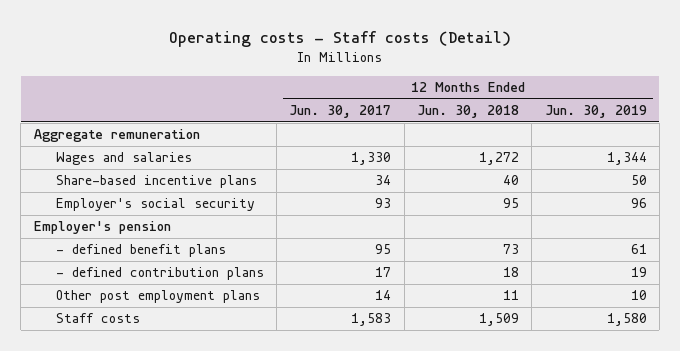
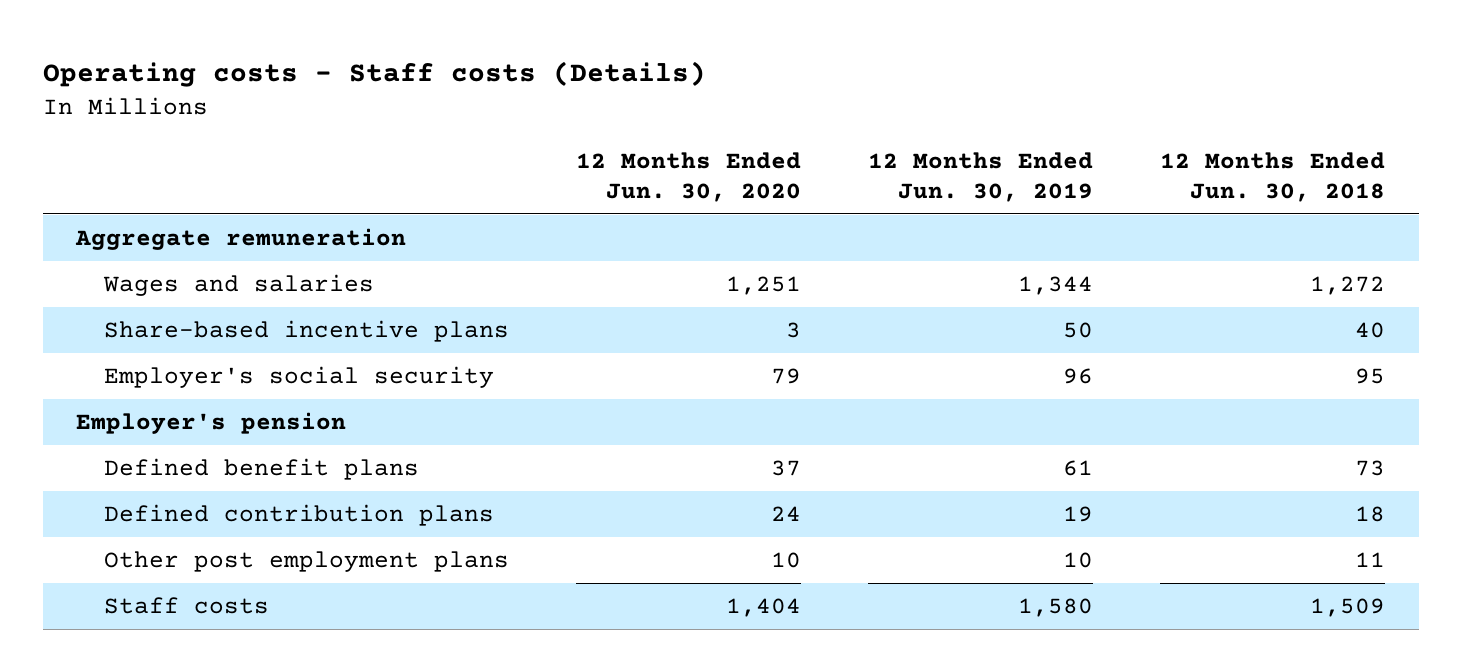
[169,30,512,47] Operating costs - Staff costs (Detail) -> [42,60,706,87] Operating costs - Staff costs (Details)
[289,104,392,118] Jun. 30, 2017 -> none
none -> [576,152,802,202] 12 Months Ended Jun. 30, 2020
[55,244,226,258] - defined benefit plans -> [104,458,420,481] Defined benefit plans
[55,267,264,281] - defined contribution plans -> [104,504,495,527] Defined contribution plans

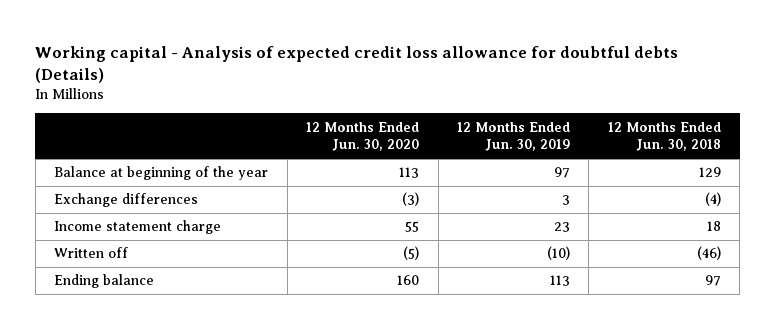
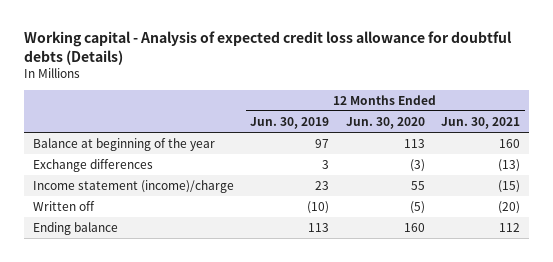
[607,121,721,152] 12 Months Ended Jun. 30, 2018 -> none
none -> [441,116,521,129] Jun. 30, 2021
[54,220,222,235] Income statement charge -> [32,180,234,194] Income statement (income)/charge

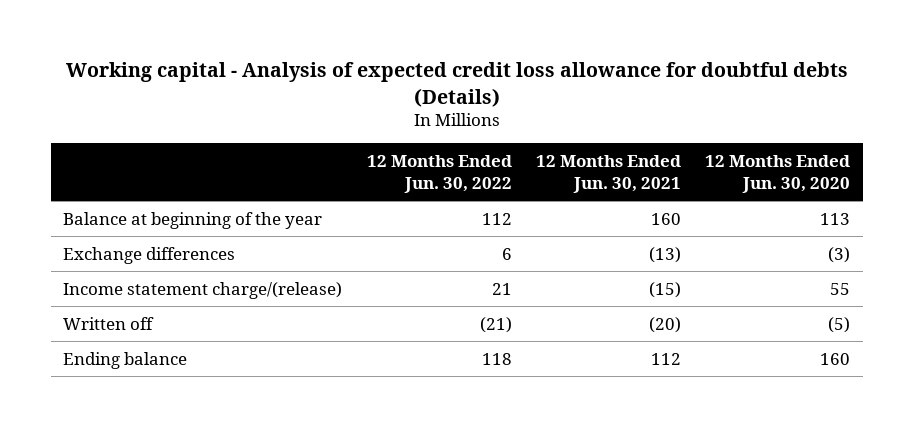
[250,116,330,129] Jun. 30, 2019 -> none
none -> [366,154,512,193] 12 Months Ended Jun. 30, 2022
[32,180,234,194] Income statement (income)/charge -> [63,281,343,299] Income statement charge/(release)

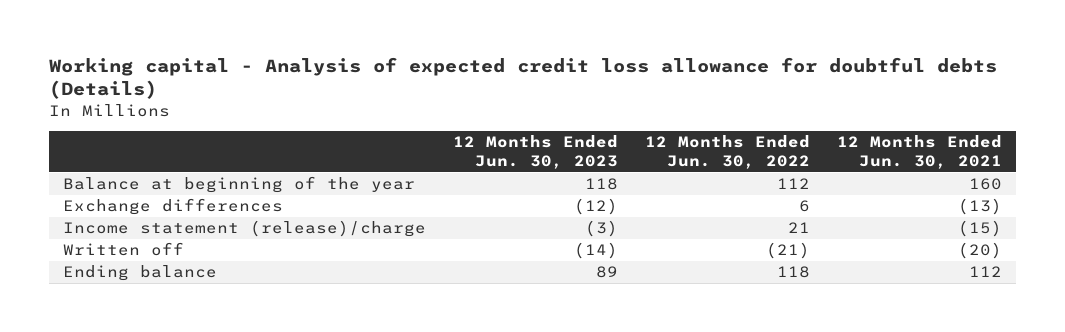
[705,154,851,193] 12 Months Ended Jun. 30, 2020 -> none
none -> [452,135,618,169] 12 Months Ended Jun. 30, 2023
[63,281,343,299] Income statement charge/(release) -> [62,220,426,238] Income statement (release)/charge

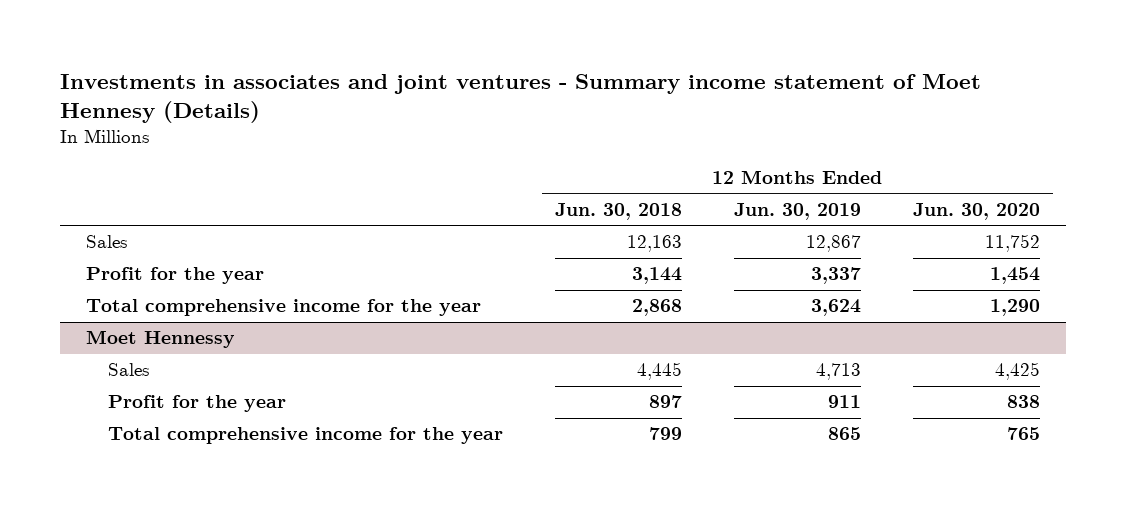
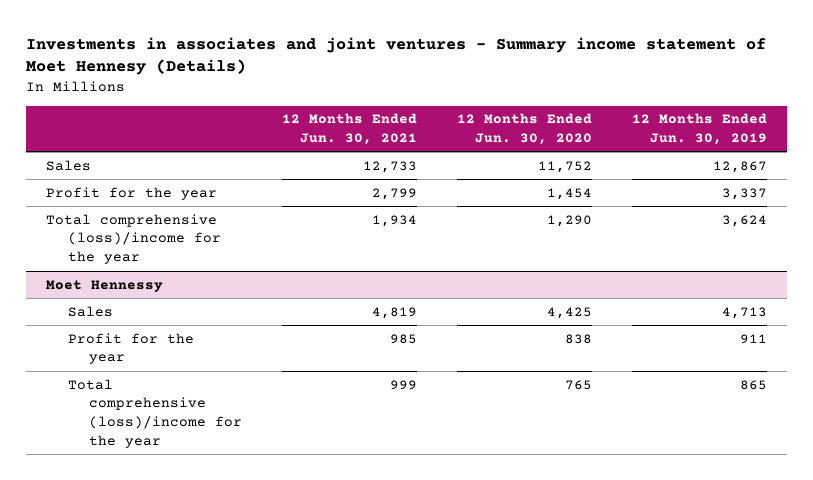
[554,202,682,220] Jun. 30, 2018 -> none
none -> [282,113,418,146] 12 Months Ended Jun. 30, 2021
[86,299,482,317] Total comprehensive income for the year -> [46,213,221,265] Total comprehensive (loss)/income for the year
[107,427,503,445] Total comprehensive income for the year -> [67,378,243,448] Total comprehensive (loss)/income for the year

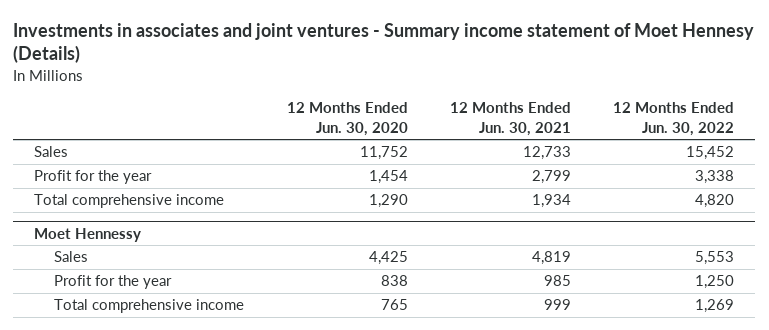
[632,113,768,146] 12 Months Ended Jun. 30, 2019 -> none
none -> [613,102,735,136] 12 Months Ended Jun. 30, 2022
[46,213,221,265] Total comprehensive (loss)/income for the year -> [34,194,225,209] Total comprehensive income
[67,378,243,448] Total comprehensive (loss)/income for the year -> [54,299,245,314] Total comprehensive income

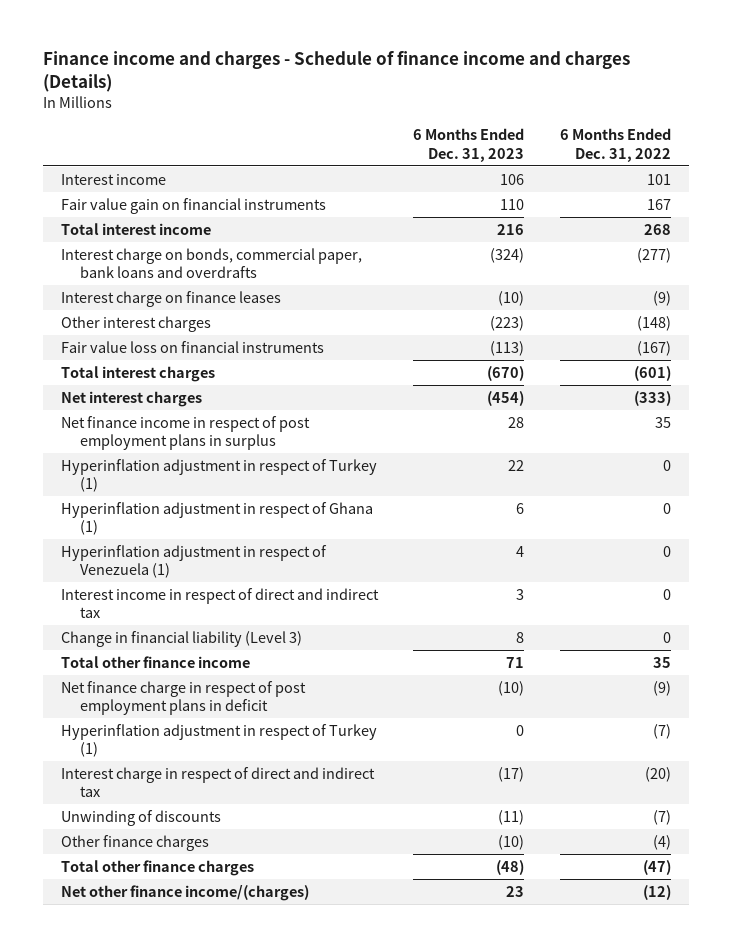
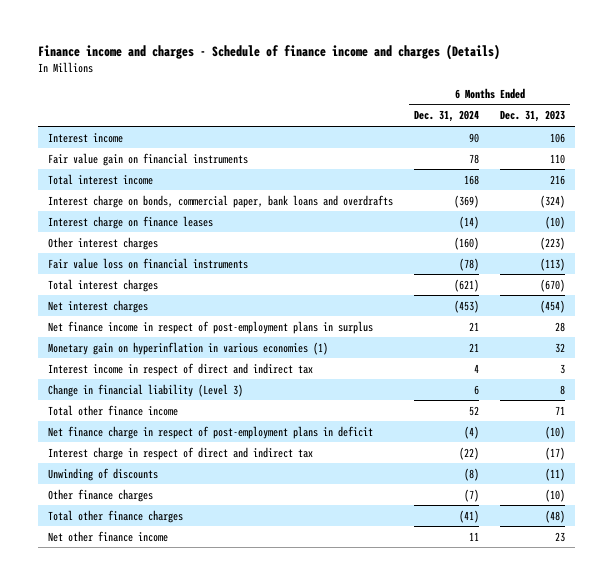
[559,128,671,162] 6 Months Ended Dec. 31, 2022 -> none
none -> [414,110,480,123] Dec. 31, 2024
[60,458,377,492] Hyperinflation adjustment in respect of Turkey (1) -> none
[60,501,373,535] Hyperinflation adjustment in respect of Ghana (1) -> none
[60,544,327,578] Hyperinflation adjustment in respect of Venezuela (1) -> none
[60,415,310,450] Net finance income in respect of post employment plans in surplus -> [48,320,374,334] Net finance income in respect of post-employment plans in surplus
none -> [48,341,329,355] Monetary gain on hyperinflation in various economies (1)
[60,723,377,757] Hyperinflation adjustment in respect of Turkey (1) -> none
[60,680,306,715] Net finance charge in respect of post employment plans in deficit -> [48,425,374,439] Net finance charge in respect of post-employment plans in deficit
[60,884,309,901] Net other finance income/(charges) -> [48,530,169,542] Net other finance income

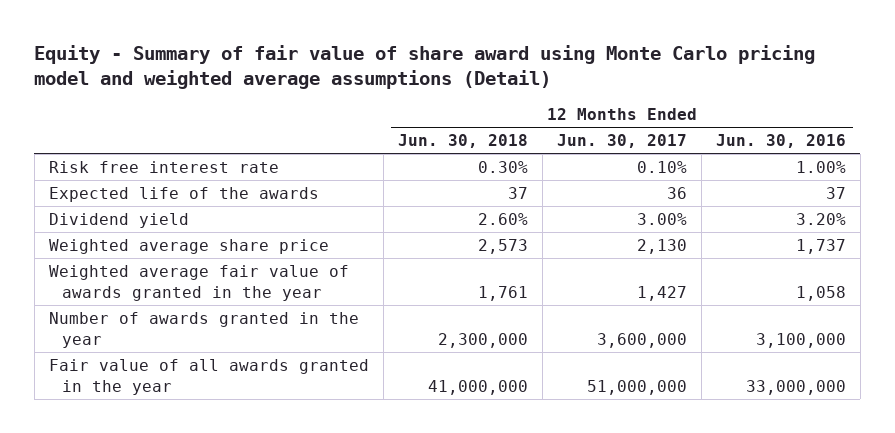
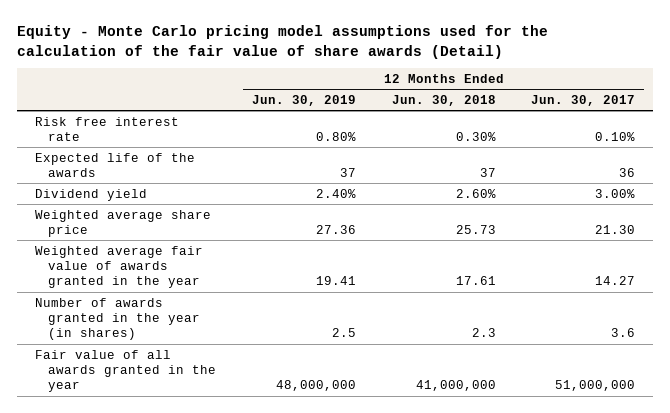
[34,44,816,89] Equity - Summary of fair value of share award using Monte Carlo pricing model and weighted average assumptions (Detail) -> [17,25,549,59] Equity - Monte Carlo pricing model assumptions used for the calculation of the fair value of share awards (Detail)
[715,134,846,149] Jun. 30, 2016 -> none
none -> [251,94,356,106] Jun. 30, 2019
[477,238,528,254] 2,573 -> [455,225,496,235] 25.73
[636,238,687,254] 2,130 -> [595,225,636,235] 21.30
[477,285,528,301] 1,761 -> [455,276,496,286] 17.61
[636,285,687,301] 1,427 -> [595,276,636,286] 14.27
[48,311,359,348] Number of awards granted in the year -> [34,297,201,341] Number of awards granted in the year (in shares)
[437,332,528,348] 2,300,000 -> [471,328,496,338] 2.3
[596,332,687,348] 3,600,000 -> [611,328,636,338] 3.6

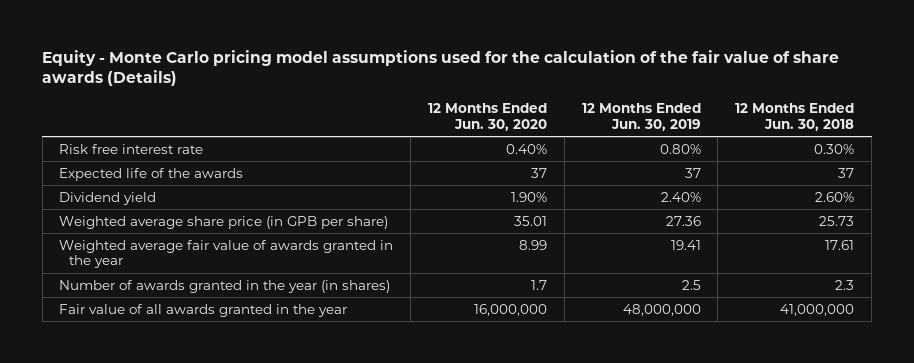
[17,25,549,59] Equity - Monte Carlo pricing model assumptions used for the calculation of the fair value of share awards (Detail) -> [42,49,840,87] Equity - Monte Carlo pricing model assumptions used for the calculation of the fair value of share awards (Details)
[531,94,636,106] Jun. 30, 2017 -> none
none -> [427,103,547,131] 12 Months Ended Jun. 30, 2020
[34,209,211,238] Weighted average share price -> [59,215,389,229] Weighted average share price (in GPB per share)

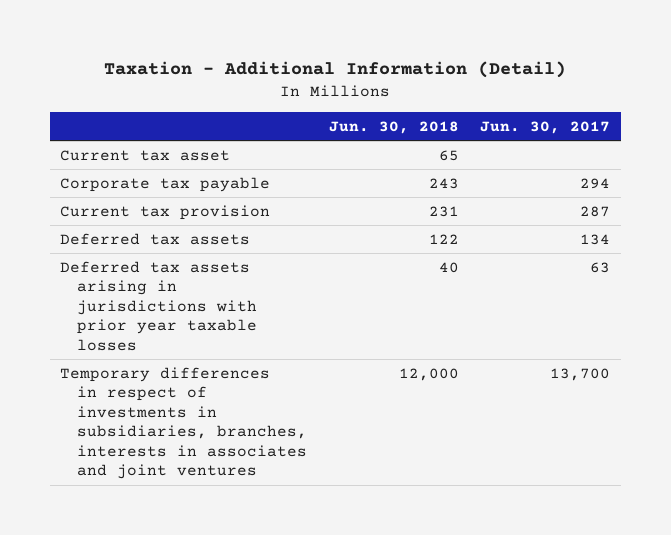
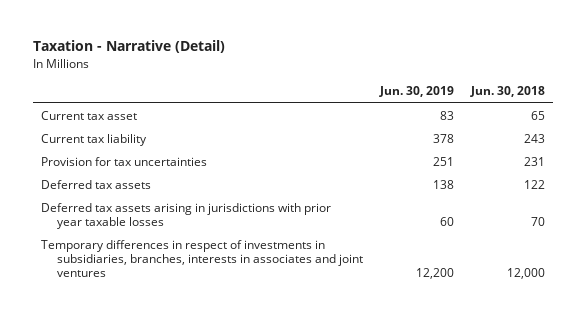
[104,61,567,79] Taxation - Additional Information (Detail) -> [32,40,225,54] Taxation - Narrative (Detail)
[480,120,611,134] Jun. 30, 2017 -> none
none -> [378,86,454,98] Jun. 30, 2019
[60,176,271,192] Corporate tax payable -> [41,133,148,146] Current tax liability
[60,204,271,220] Current tax provision -> [41,156,208,166] Provision for tax uncertainties
[438,261,459,273] 40 -> [530,217,545,227] 70

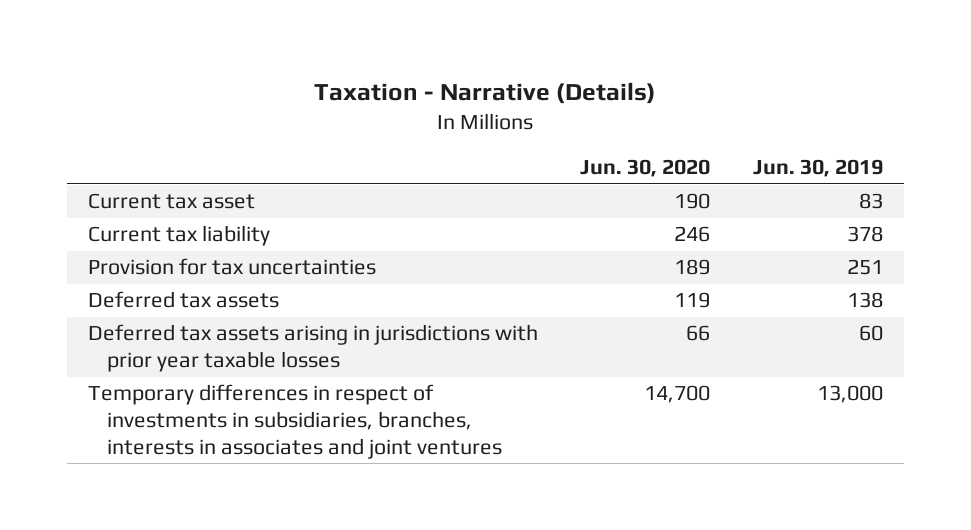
[32,40,225,54] Taxation - Narrative (Detail) -> [314,82,657,105] Taxation - Narrative (Details)
[469,86,545,98] Jun. 30, 2018 -> none
none -> [580,159,711,178] Jun. 30, 2020
[415,268,454,280] 12,200 -> [816,385,883,404] 13,000

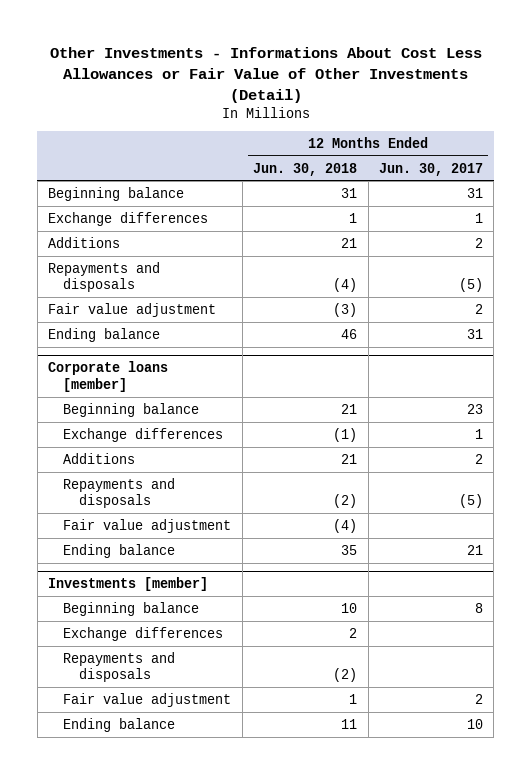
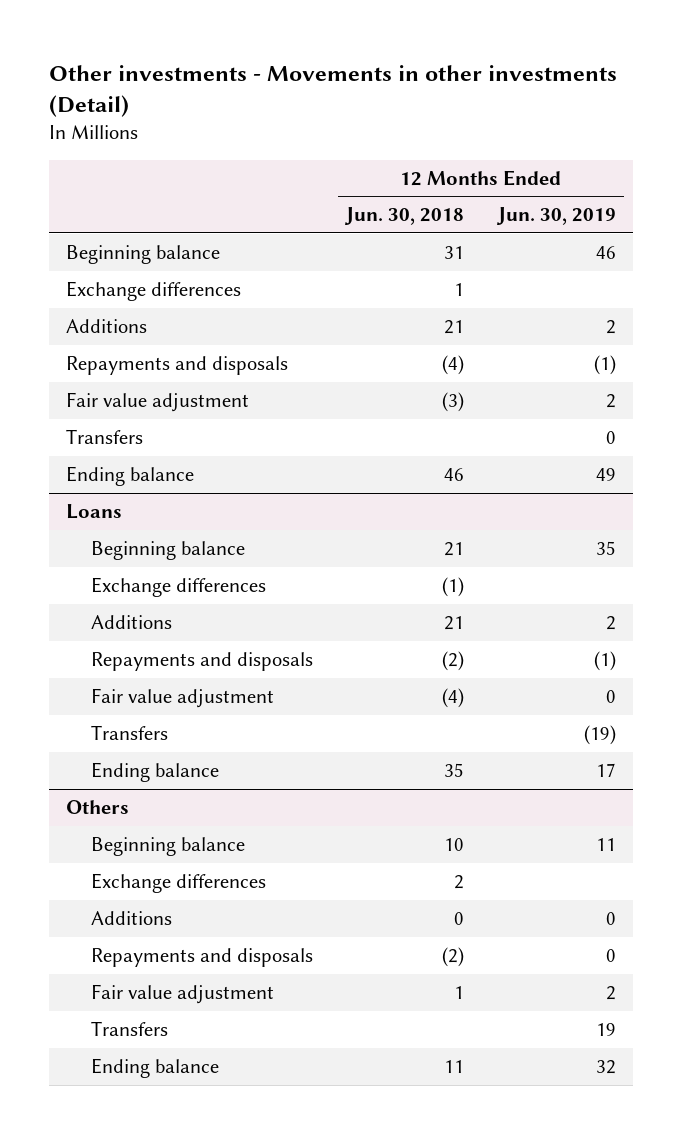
[49,47,482,103] Other Investments - Informations About Cost Less Allowances or Fair Value of Other Investments (Detail) -> [49,64,618,118] Other investments - Movements in other investments (Detail)
[379,162,484,176] Jun. 30, 2017 -> none
none -> [495,207,616,226] Jun. 30, 2019
none -> [65,428,143,444] Transfers
[48,361,169,392] Corporate loans [member] -> [65,503,122,519] Loans
none -> [90,724,168,740] Transfers
[48,577,209,592] Investments [member] -> [65,799,129,814] Others
none -> [90,910,172,925] Additions
none -> [90,1020,168,1036] Transfers

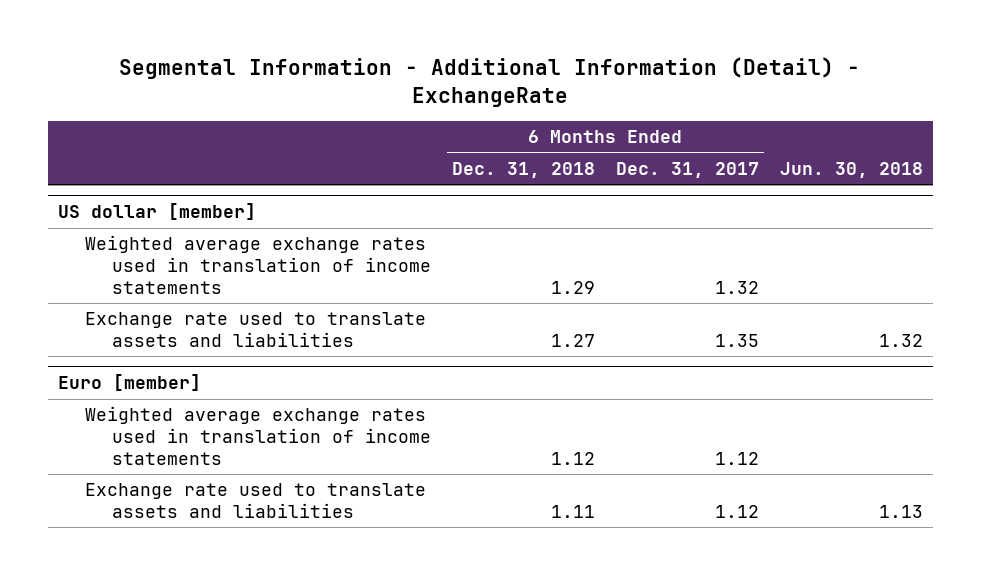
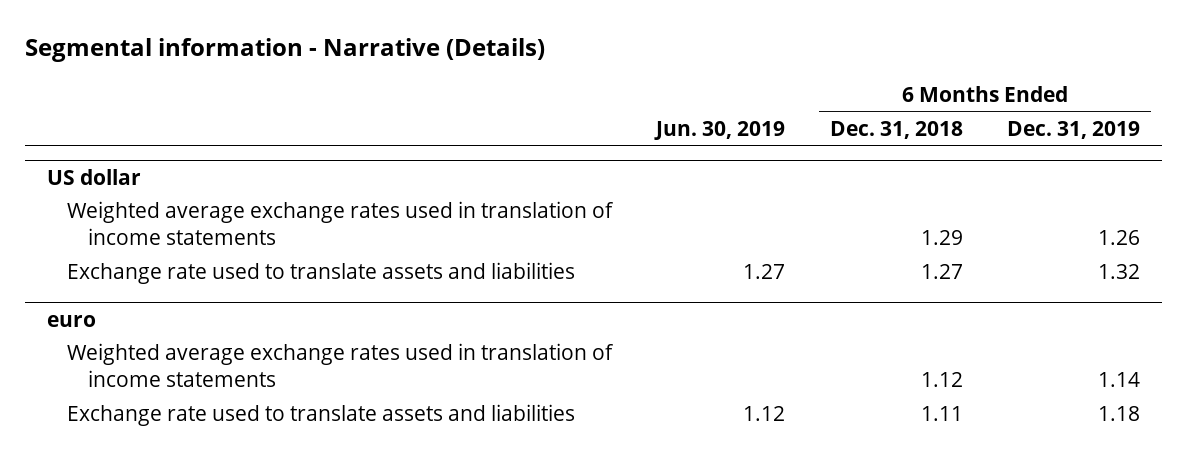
[119,57,861,107] Segmental Information - Additional Information (Detail) - ExchangeRate -> [24,38,545,63] Segmental information - Narrative (Details)
[615,161,759,178] Dec. 31, 2017 -> none
[779,161,923,178] Jun. 30, 2018 -> none
none -> [654,120,786,140] Jun. 30, 2019
none -> [1007,120,1141,139] Dec. 31, 2019
[58,203,257,221] US dollar [member] -> [46,168,141,185] US dollar
[58,374,202,392] Euro [member] -> [46,314,96,327] euro

